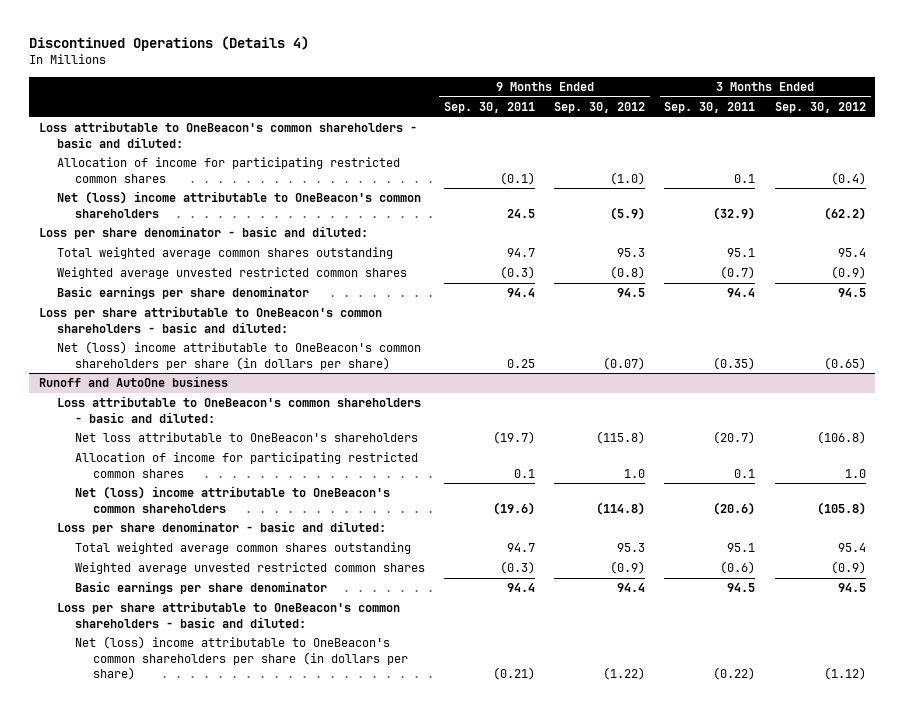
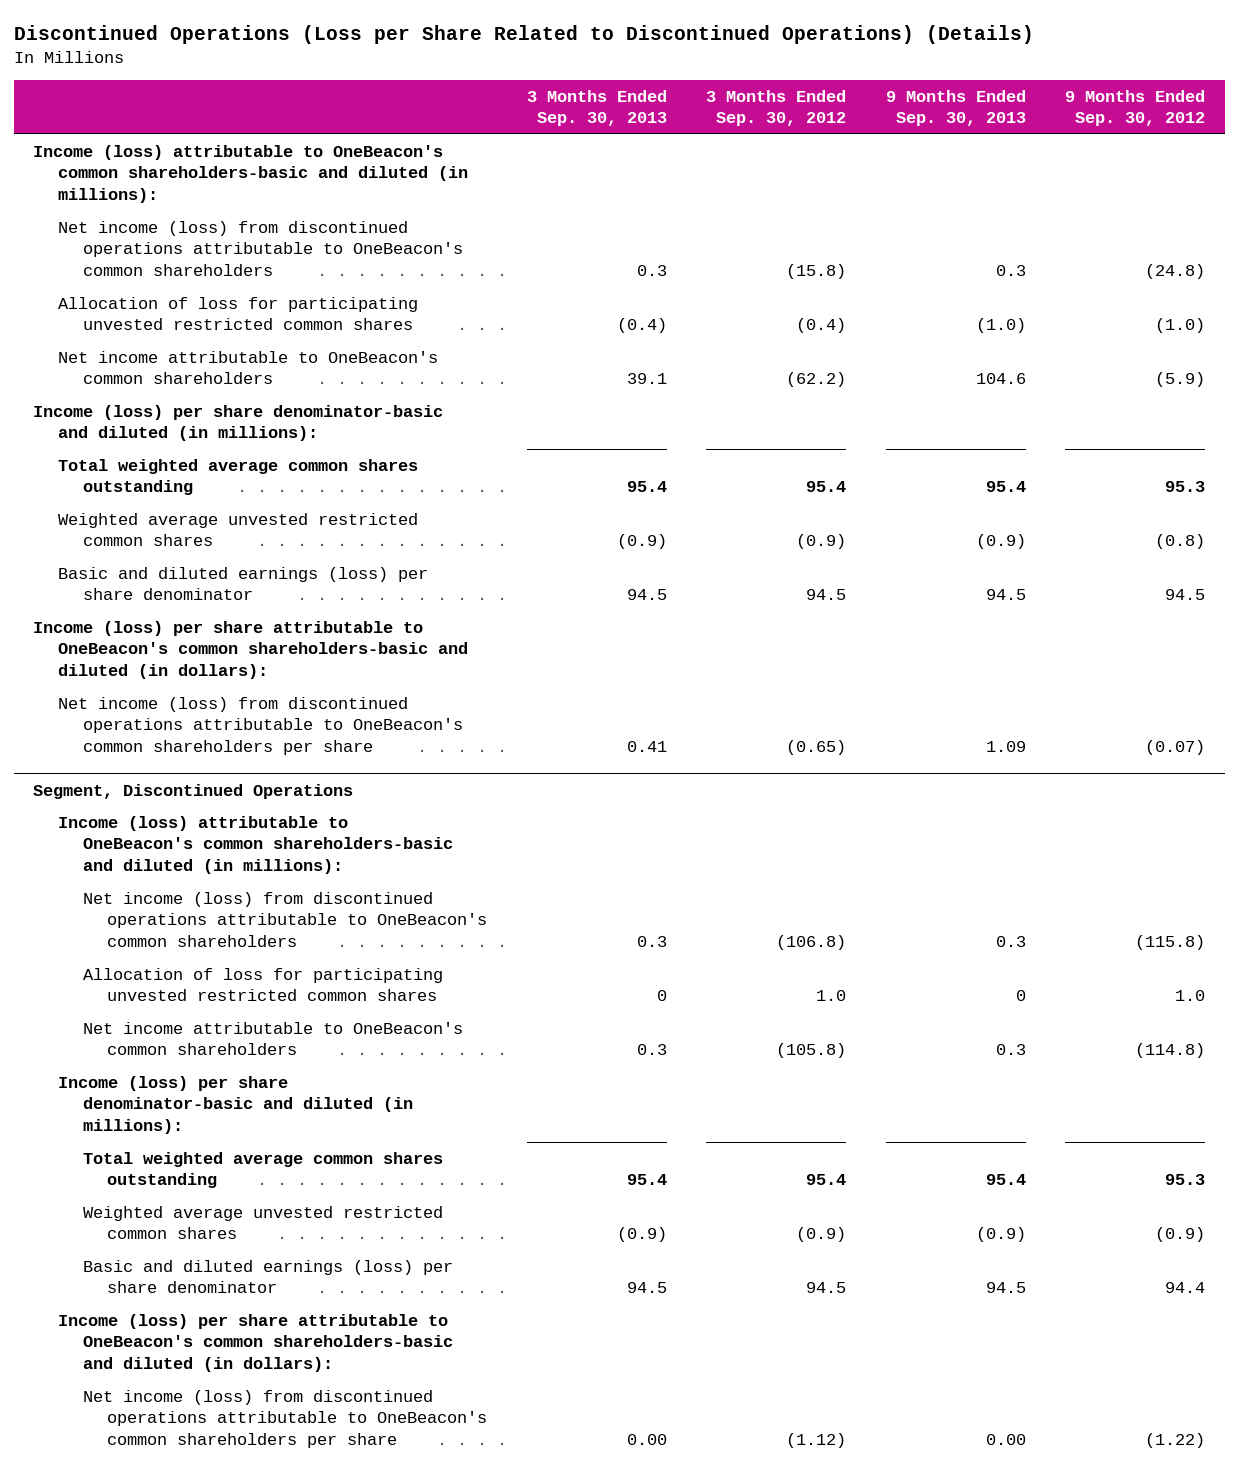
[29,35,310,51] Discontinued Operations (Details 4) -> [13,24,1034,44] Discontinued Operations (Loss per Share Related to Discontinued Operations) (Details)
[443,102,535,114] Sep. 30, 2011 -> none
[664,102,756,114] Sep. 30, 2011 -> none
none -> [526,89,667,127] 3 Months Ended Sep. 30, 2013
none -> [885,89,1026,127] 9 Months Ended Sep. 30, 2013
[38,121,417,148] Loss attributable to OneBeacon's common shareholders - basic and diluted: -> [33,144,469,203] Income (loss) attributable to OneBeacon's common shareholders-basic and diluted (in millions):
none -> [58,220,463,276] Net income (loss) from discontinued operations attributable to OneBeacon's common shareholders
[56,157,400,183] Allocation of income for participating restricted common shares -> [58,296,419,331] Allocation of loss for participating unvested restricted common shares
[56,191,421,218] Net (loss) income attributable to OneBeacon's common shareholders -> [58,350,439,385] Net income attributable to OneBeacon's common shareholders
[38,226,368,240] Loss per share denominator - basic and diluted: -> [33,404,444,442] Income (loss) per share denominator-basic and diluted (in millions):
[38,376,228,388] Runoff and AutoOne business -> none
[56,286,309,300] Basic earnings per share denominator -> [58,566,429,601] Basic and diluted earnings (loss) per share denominator
[38,306,382,333] Loss per share attributable to OneBeacon's common shareholders - basic and diluted: -> [33,620,469,679] Income (loss) per share attributable to OneBeacon's common shareholders-basic and diluted (in dollars):
[56,341,421,370] Net (loss) income attributable to OneBeacon's common shareholders per share (in dollars per share) -> [58,696,463,755] Net income (loss) from discontinued operations attributable to OneBeacon's common shareholders per share
none -> [33,783,354,799] Segment, Discontinued Operations
[56,396,421,423] Loss attributable to OneBeacon's common shareholders - basic and diluted: -> [58,815,453,874] Income (loss) attributable to OneBeacon's common shareholders-basic and diluted (in millions):
[74,432,418,443] Net loss attributable to OneBeacon's shareholders -> [82,891,488,947] Net income (loss) from discontinued operations attributable to OneBeacon's common shareholders
[74,452,418,478] Allocation of income for participating restricted common shares -> [82,967,443,1002] Allocation of loss for participating unvested restricted common shares
[74,486,390,513] Net (loss) income attributable to OneBeacon's common shareholders -> [82,1021,463,1056] Net income attributable to OneBeacon's common shareholders
[56,521,386,535] Loss per share denominator - basic and diluted: -> [58,1075,413,1134] Income (loss) per share denominator-basic and diluted (in millions):
[74,581,327,595] Basic earnings per share denominator -> [82,1259,453,1294] Basic and diluted earnings (loss) per share denominator
[56,601,400,628] Loss per share attributable to OneBeacon's common shareholders - basic and diluted: -> [58,1313,453,1372] Income (loss) per share attributable to OneBeacon's common shareholders-basic and diluted (in dollars):
[74,636,408,681] Net (loss) income attributable to OneBeacon's common shareholders per share (in dollars per share) -> [82,1389,488,1448] Net income (loss) from discontinued operations attributable to OneBeacon's common shareholders per share

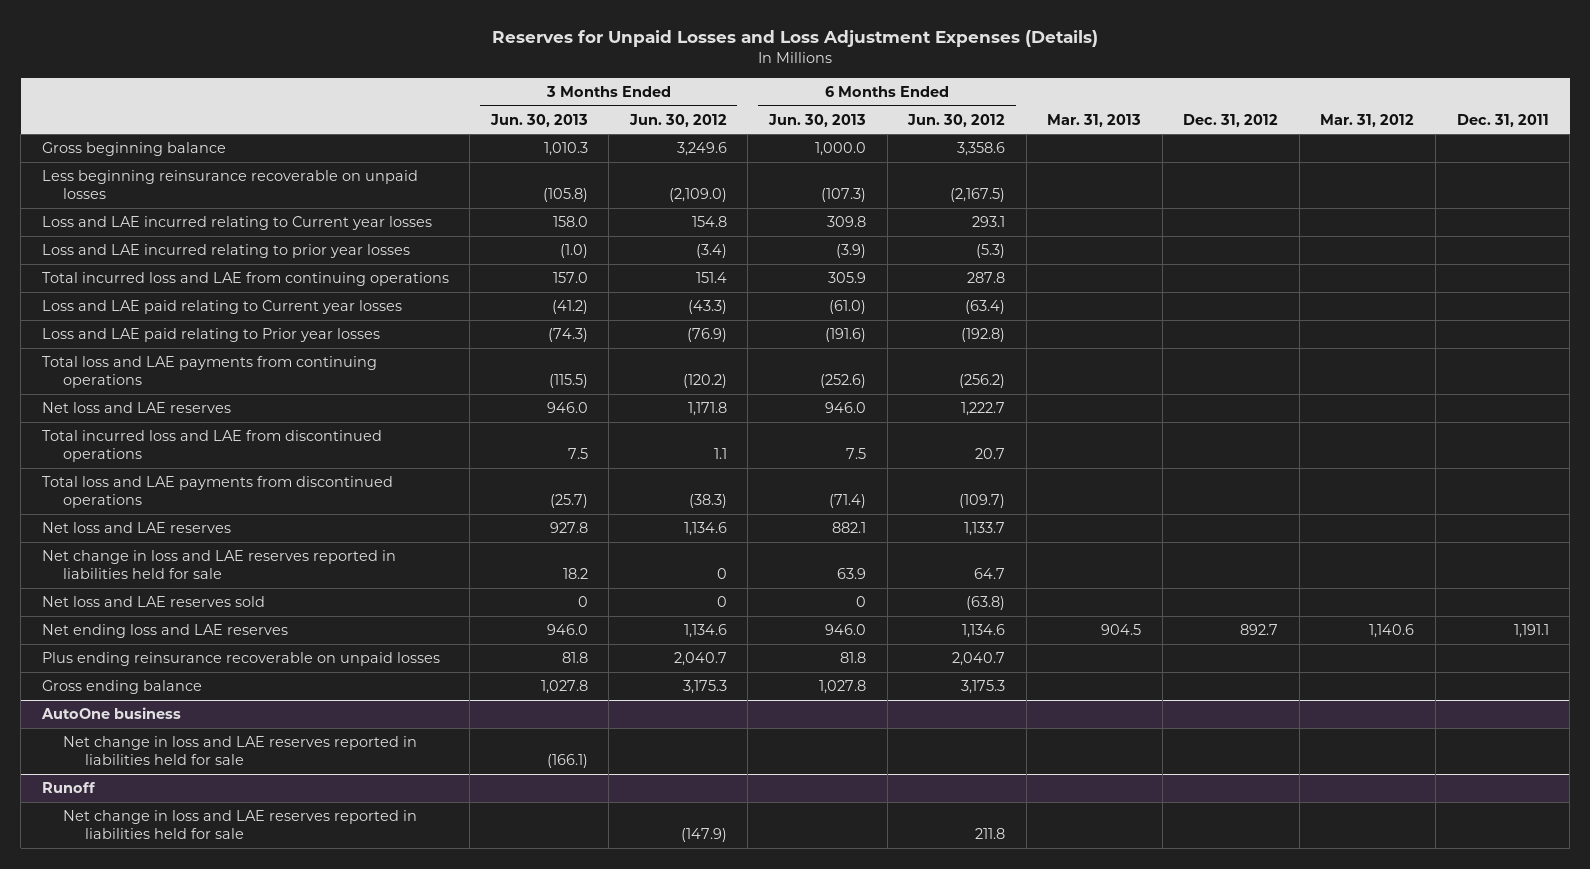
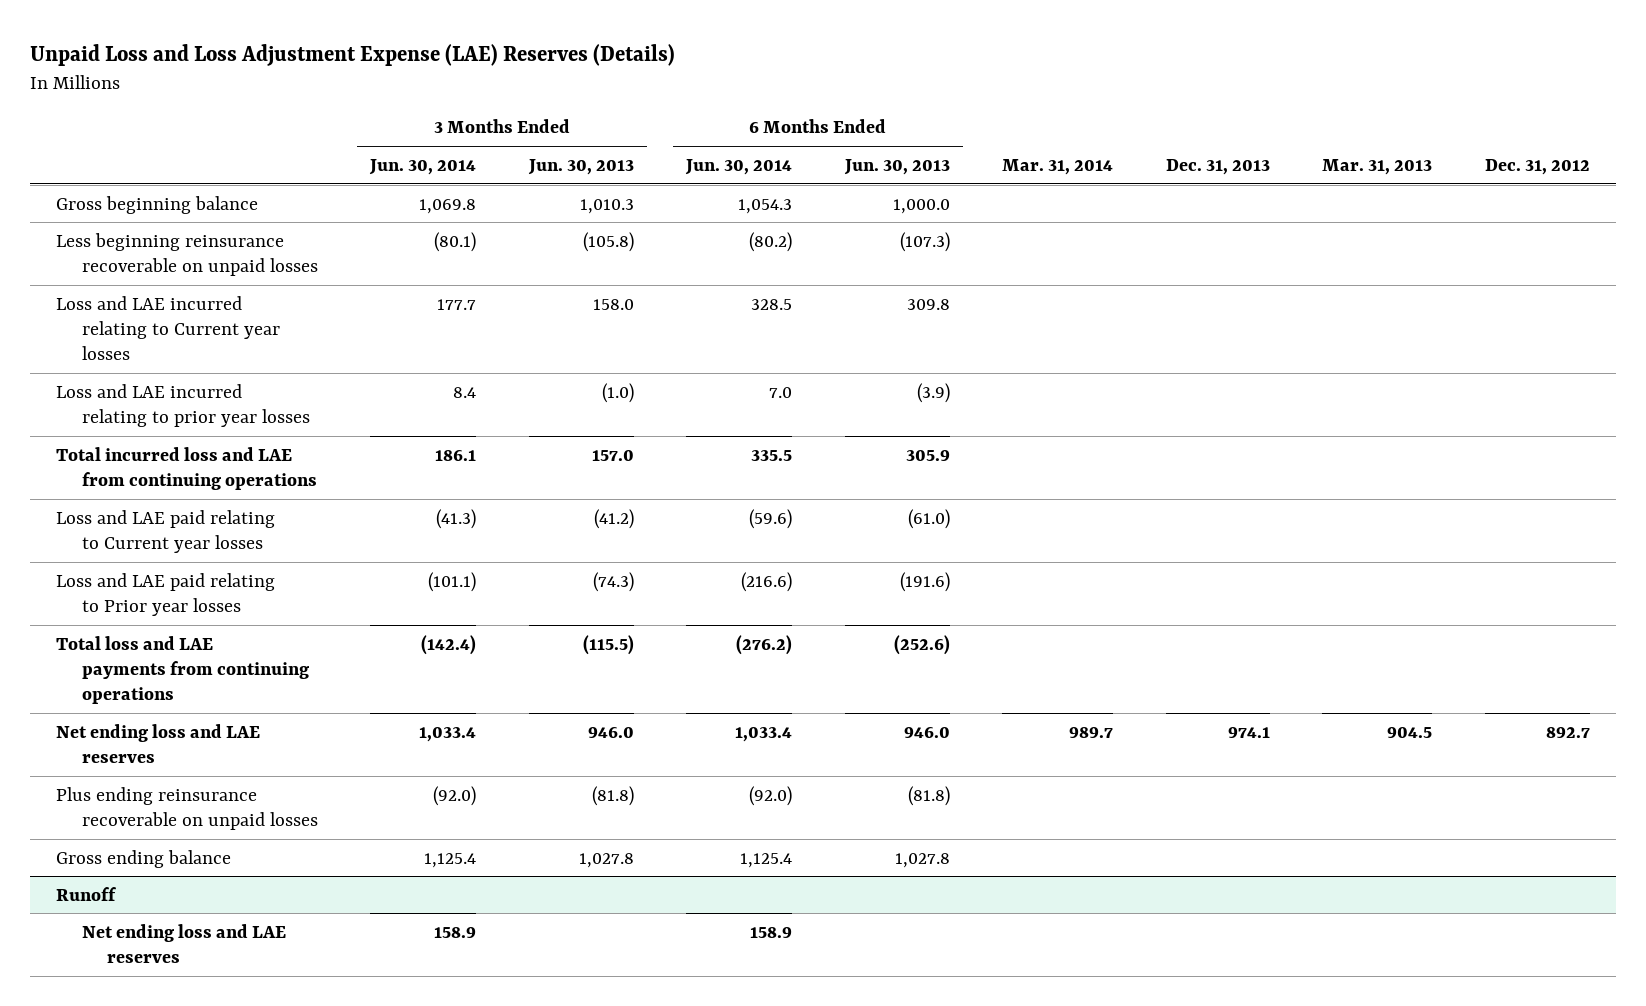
[492,30,1099,48] Reserves for Unpaid Losses and Loss Adjustment Expenses (Details) -> [29,44,675,67] Unpaid Loss and Loss Adjustment Expense (LAE) Reserves (Details)
[628,113,727,127] Jun. 30, 2012 -> none
[907,113,1006,127] Jun. 30, 2012 -> none
[1320,113,1415,127] Mar. 31, 2012 -> none
[1456,113,1549,127] Dec. 31, 2011 -> none
none -> [369,158,477,175] Jun. 30, 2014
none -> [685,158,793,175] Jun. 30, 2014
none -> [1002,158,1114,175] Mar. 31, 2014
none -> [1165,158,1270,175] Dec. 31, 2013
[41,401,231,413] Net loss and LAE reserves -> none
[41,429,382,463] Total incurred loss and LAE from discontinued operations -> none
[41,475,393,509] Total loss and LAE payments from discontinued operations -> none
[41,521,231,533] Net loss and LAE reserves -> none
[41,549,396,580] Net change in loss and LAE reserves reported in liabilities held for sale -> none
[41,595,265,607] Net loss and LAE reserves sold -> none
[561,651,588,663] 81.8 -> [591,785,634,806] (81.8)
[839,651,866,663] 81.8 -> [907,785,950,806] (81.8)
[40,706,181,719] AutoOne business -> none
[63,735,418,766] Net change in loss and LAE reserves reported in liabilities held for sale -> none
[63,809,418,840] Net change in loss and LAE reserves reported in liabilities held for sale -> none
none -> [81,923,286,963] Net ending loss and LAE reserves

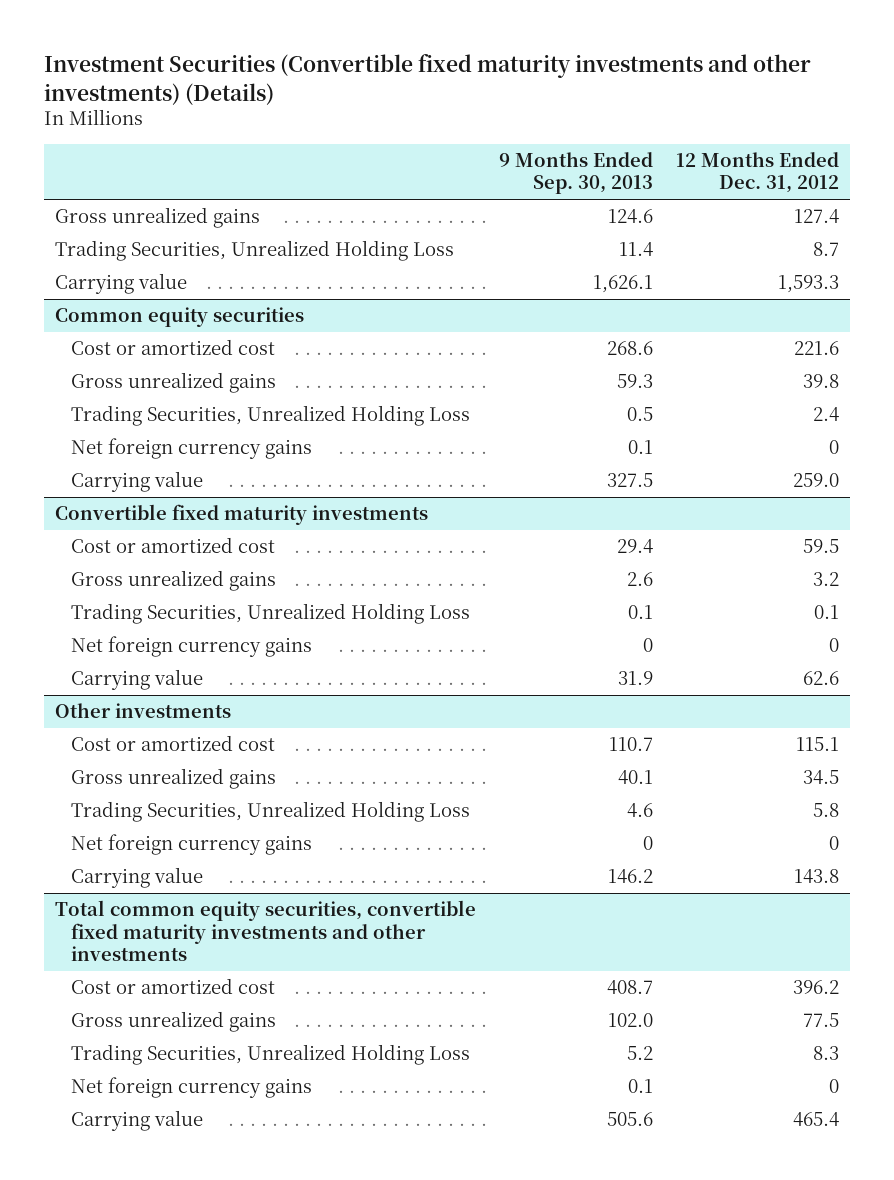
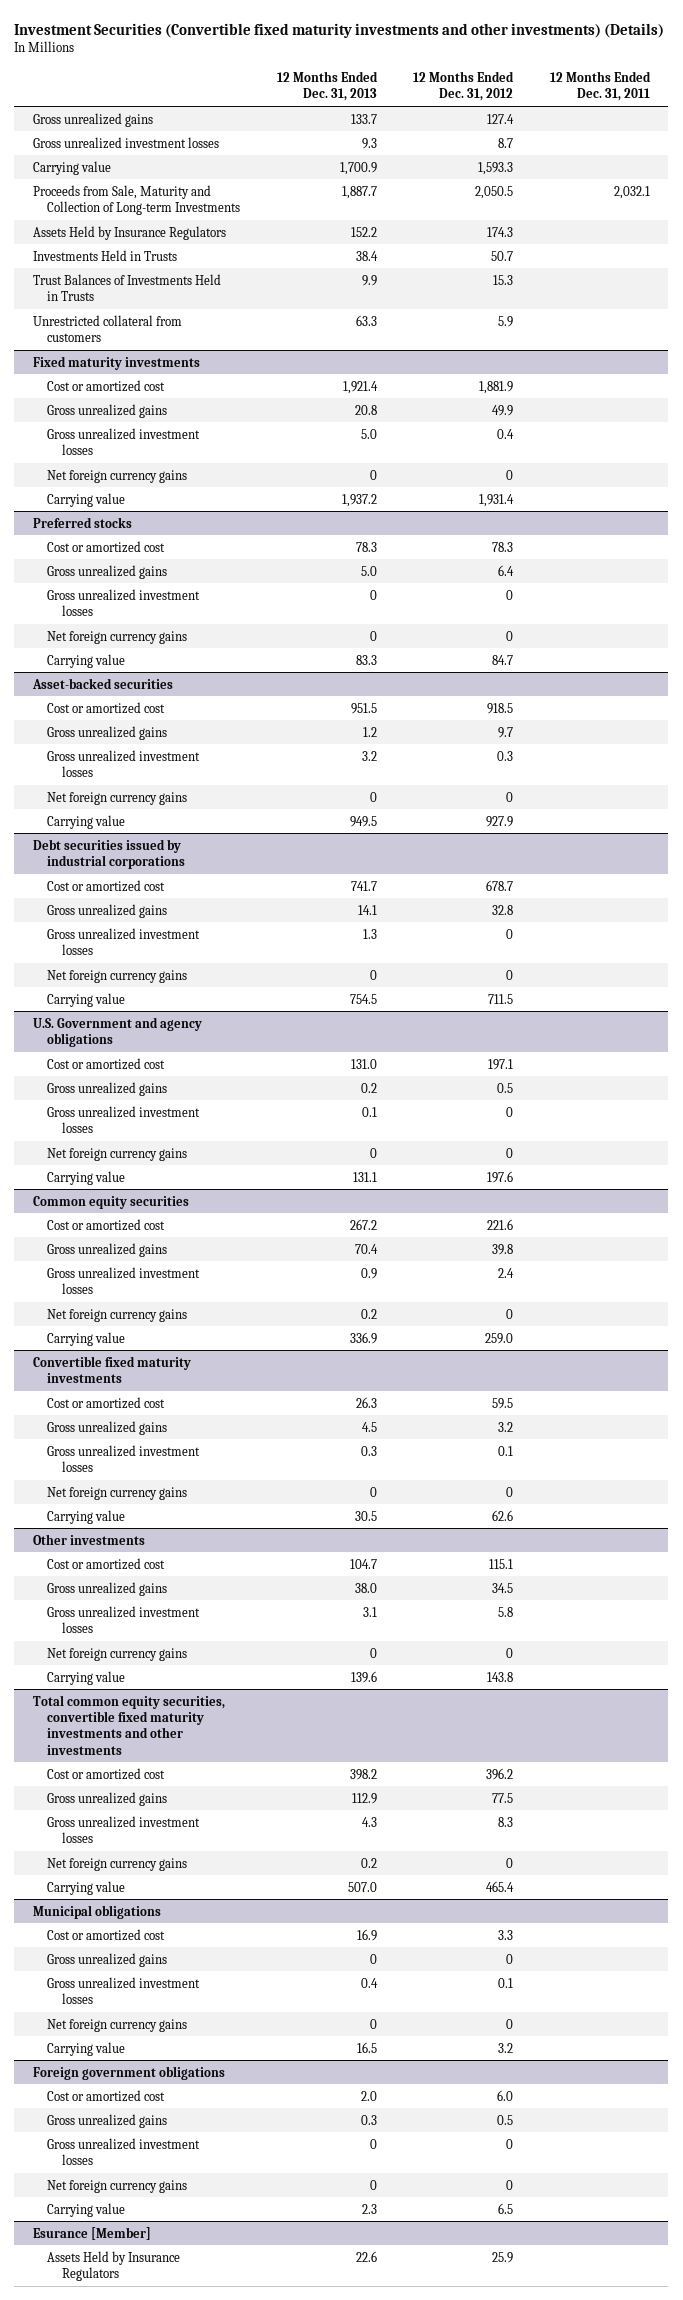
[498,152,653,195] 9 Months Ended Sep. 30, 2013 -> none
none -> [276,71,378,102] 12 Months Ended Dec. 31, 2013
none -> [549,71,651,102] 12 Months Ended Dec. 31, 2011
[55,240,455,262] Trading Securities, Unrealized Holding Loss -> [32,136,219,149] Gross unrealized investment losses
none -> [32,184,241,215] Proceeds from Sale, Maturity and Collection of Long-term Investments
none -> [32,225,226,240] Assets Held by Insurance Regulators
none -> [32,249,177,261] Investments Held in Trusts
none -> [32,273,221,301] Trust Balances of Investments Held in Trusts
none -> [32,314,182,342] Unrestricted collateral from customers
none -> [32,355,200,370] Fixed maturity investments
none -> [47,379,166,392] Cost or amortized cost
none -> [47,403,168,418] Gross unrealized gains
none -> [47,427,201,455] Gross unrealized investment losses
none -> [47,469,188,483] Net foreign currency gains
none -> [47,492,126,507] Carrying value
none -> [32,516,132,528] Preferred stocks
none -> [47,540,166,553] Cost or amortized cost
none -> [47,564,168,579] Gross unrealized gains
none -> [47,588,201,616] Gross unrealized investment losses
none -> [47,630,188,644] Net foreign currency gains
none -> [47,653,126,668] Carrying value
none -> [31,677,173,689] Asset-backed securities
none -> [47,701,166,714] Cost or amortized cost
none -> [47,725,168,740] Gross unrealized gains
none -> [47,749,201,777] Gross unrealized investment losses
none -> [47,791,188,805] Net foreign currency gains
none -> [47,814,126,829] Carrying value
none -> [32,838,186,869] Debt securities issued by industrial corporations
none -> [47,879,166,892] Cost or amortized cost
none -> [47,903,168,918] Gross unrealized gains
none -> [47,927,201,955] Gross unrealized investment losses
none -> [47,969,188,983] Net foreign currency gains
none -> [47,992,126,1007] Carrying value
none -> [32,1016,202,1047] U.S. Government and agency obligations
none -> [47,1057,166,1070] Cost or amortized cost
none -> [47,1081,168,1096] Gross unrealized gains
none -> [47,1105,201,1133] Gross unrealized investment losses
none -> [47,1147,188,1161] Net foreign currency gains
none -> [47,1170,126,1185] Carrying value
[71,405,471,427] Trading Securities, Unrealized Holding Loss -> [47,1266,201,1294] Gross unrealized investment losses
[71,603,471,625] Trading Securities, Unrealized Holding Loss -> [47,1444,201,1472] Gross unrealized investment losses
[71,801,471,823] Trading Securities, Unrealized Holding Loss -> [47,1605,201,1633] Gross unrealized investment losses
[71,1044,471,1066] Trading Securities, Unrealized Holding Loss -> [47,1815,201,1843] Gross unrealized investment losses
none -> [32,1904,161,1919] Municipal obligations
none -> [47,1928,166,1941] Cost or amortized cost
none -> [47,1952,168,1967] Gross unrealized gains
none -> [47,1976,201,2004] Gross unrealized investment losses
none -> [47,2018,188,2032] Net foreign currency gains
none -> [47,2041,126,2056] Carrying value
none -> [32,2065,225,2080] Foreign government obligations
none -> [47,2089,166,2102] Cost or amortized cost
none -> [47,2113,168,2128] Gross unrealized gains
none -> [47,2137,201,2165] Gross unrealized investment losses
none -> [47,2179,188,2193] Net foreign currency gains
none -> [47,2202,126,2217] Carrying value
none -> [32,2226,151,2240] Esurance [Member]
none -> [47,2250,181,2281] Assets Held by Insurance Regulators

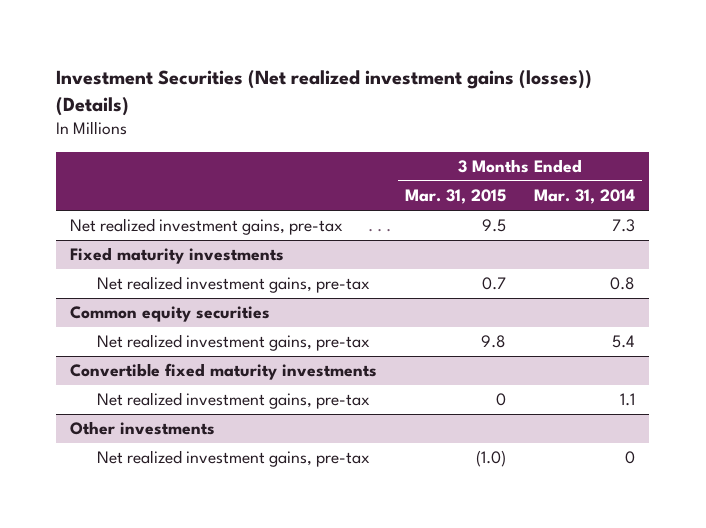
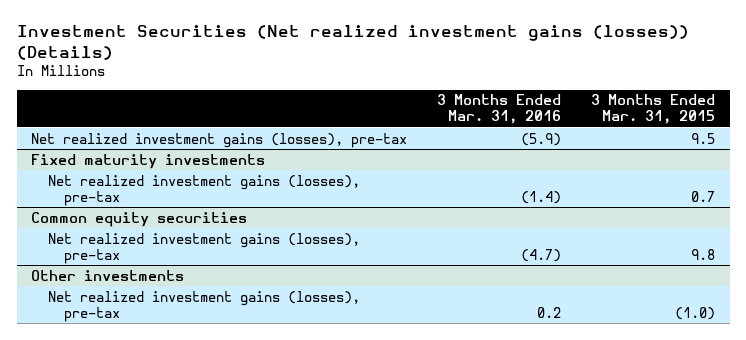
[534,189,636,205] Mar. 31, 2014 -> none
none -> [437,94,562,125] 3 Months Ended Mar. 31, 2016
[70,218,344,236] Net realized investment gains, pre-tax -> [31,132,408,148] Net realized investment gains (losses), pre-tax
[97,276,371,294] Net realized investment gains, pre-tax -> [47,174,360,206] Net realized investment gains (losses), pre-tax
[70,363,378,381] Convertible fixed maturity investments -> none
[97,392,371,410] Net realized investment gains, pre-tax -> none
[97,334,371,352] Net realized investment gains, pre-tax -> [47,232,360,264] Net realized investment gains (losses), pre-tax
[97,450,371,468] Net realized investment gains, pre-tax -> [47,290,360,322] Net realized investment gains (losses), pre-tax

